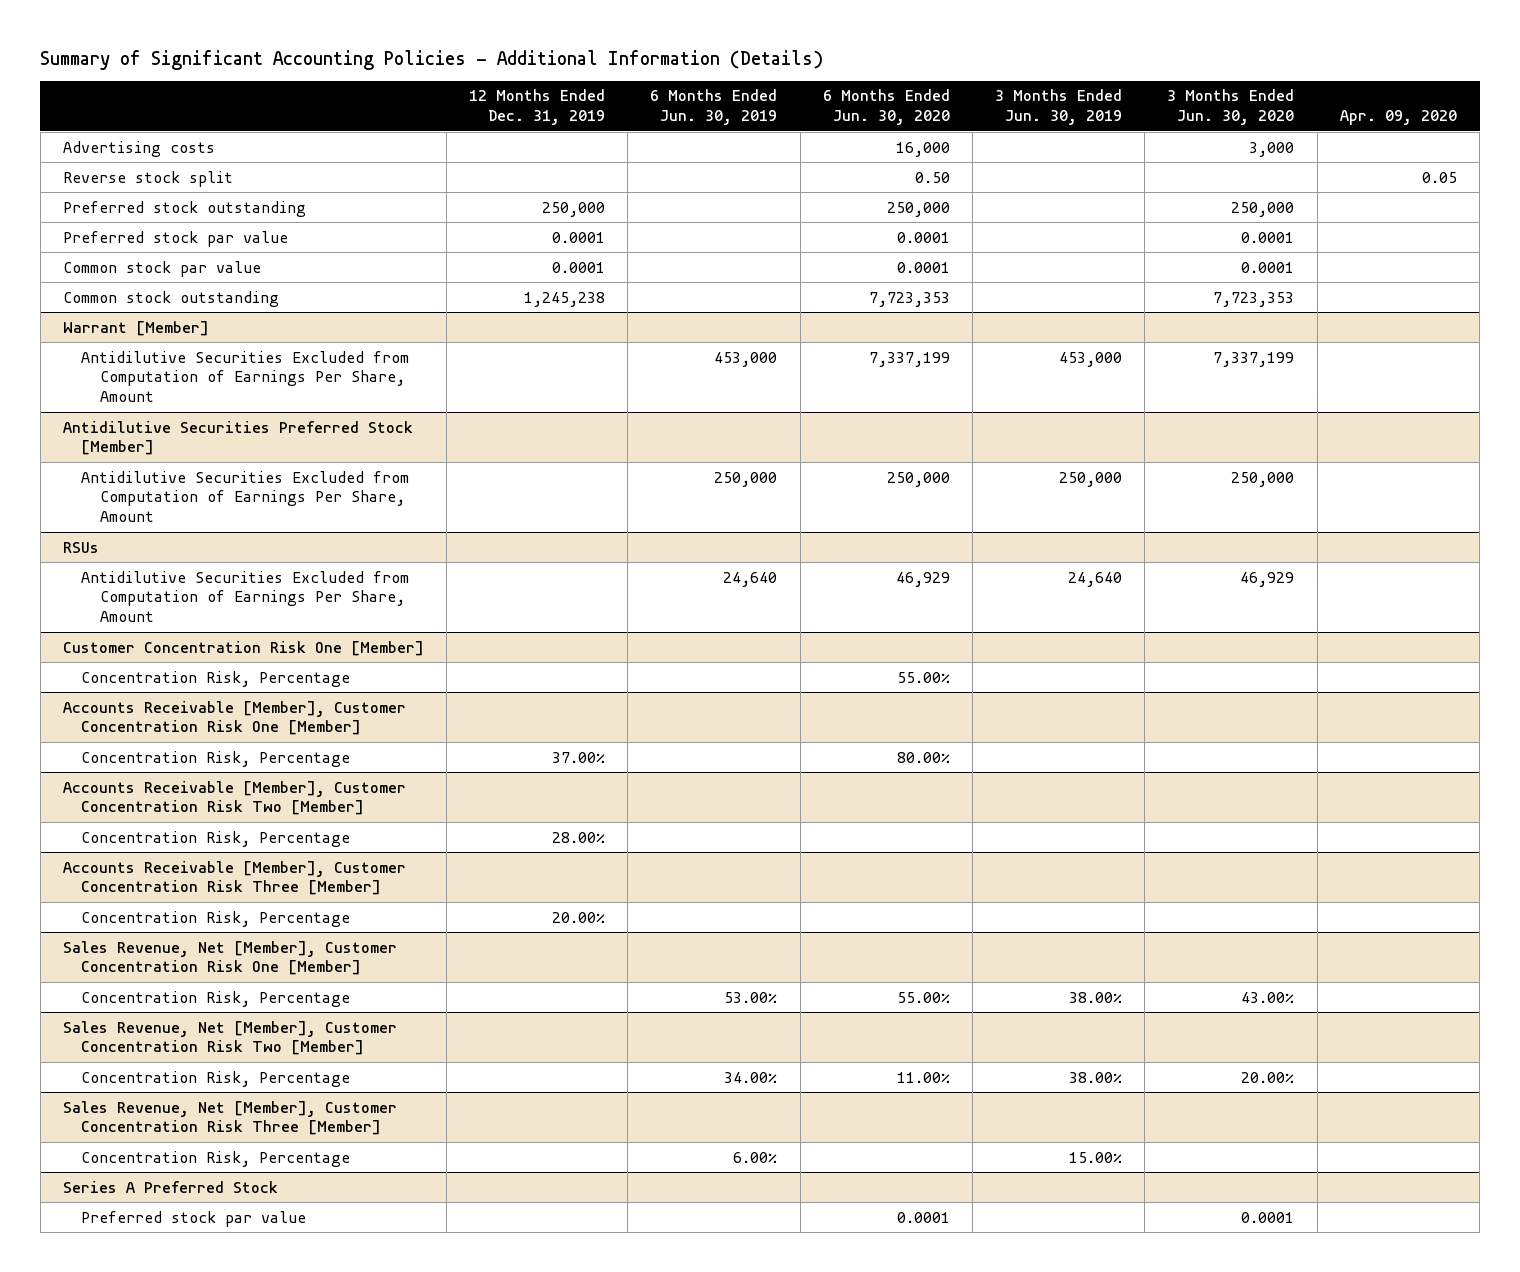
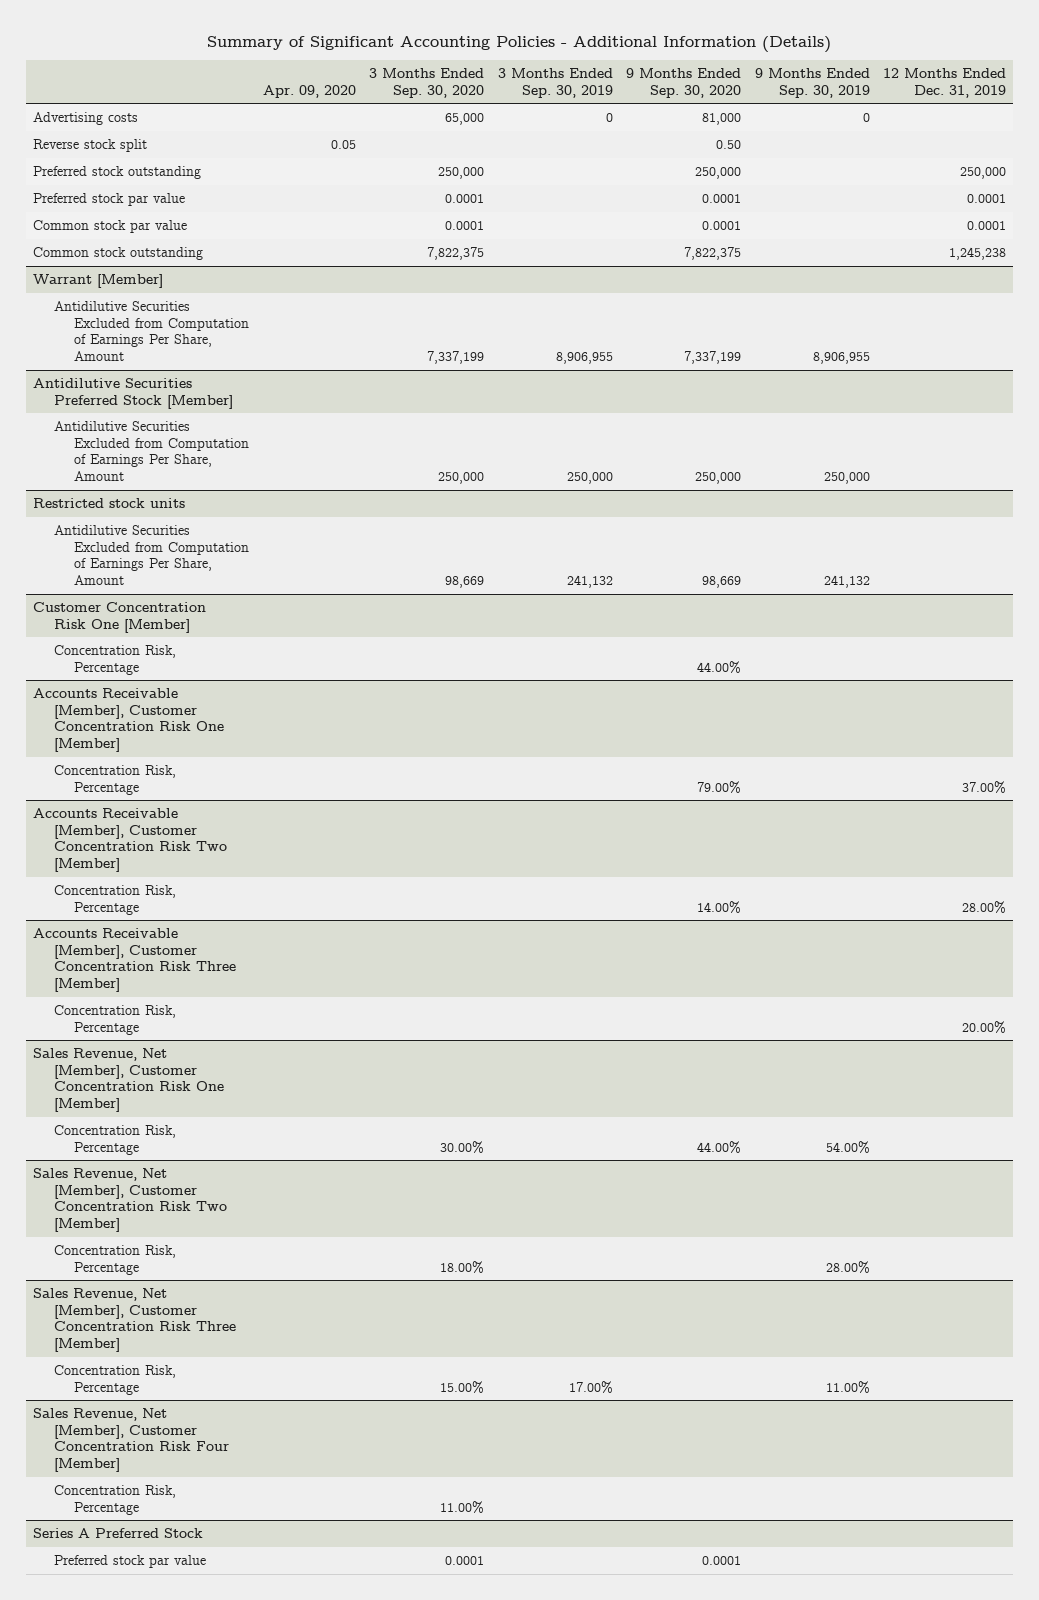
[650,89,778,126] 6 Months Ended Jun. 30, 2019 -> none
[822,89,950,126] 6 Months Ended Jun. 30, 2020 -> none
[995,89,1123,126] 3 Months Ended Jun. 30, 2019 -> none
[1167,89,1295,126] 3 Months Ended Jun. 30, 2020 -> none
none -> [369,67,485,98] 3 Months Ended Sep. 30, 2020
none -> [497,67,613,98] 3 Months Ended Sep. 30, 2019
none -> [626,67,742,98] 9 Months Ended Sep. 30, 2020
none -> [754,67,870,98] 9 Months Ended Sep. 30, 2019
[62,541,99,553] RSUs -> [32,497,185,508] Restricted stock units
none -> [32,1407,229,1472] Sales Revenue, Net [Member], Customer Concentration Risk Four [Member]
none -> [53,1484,176,1515] Concentration Risk, Percentage

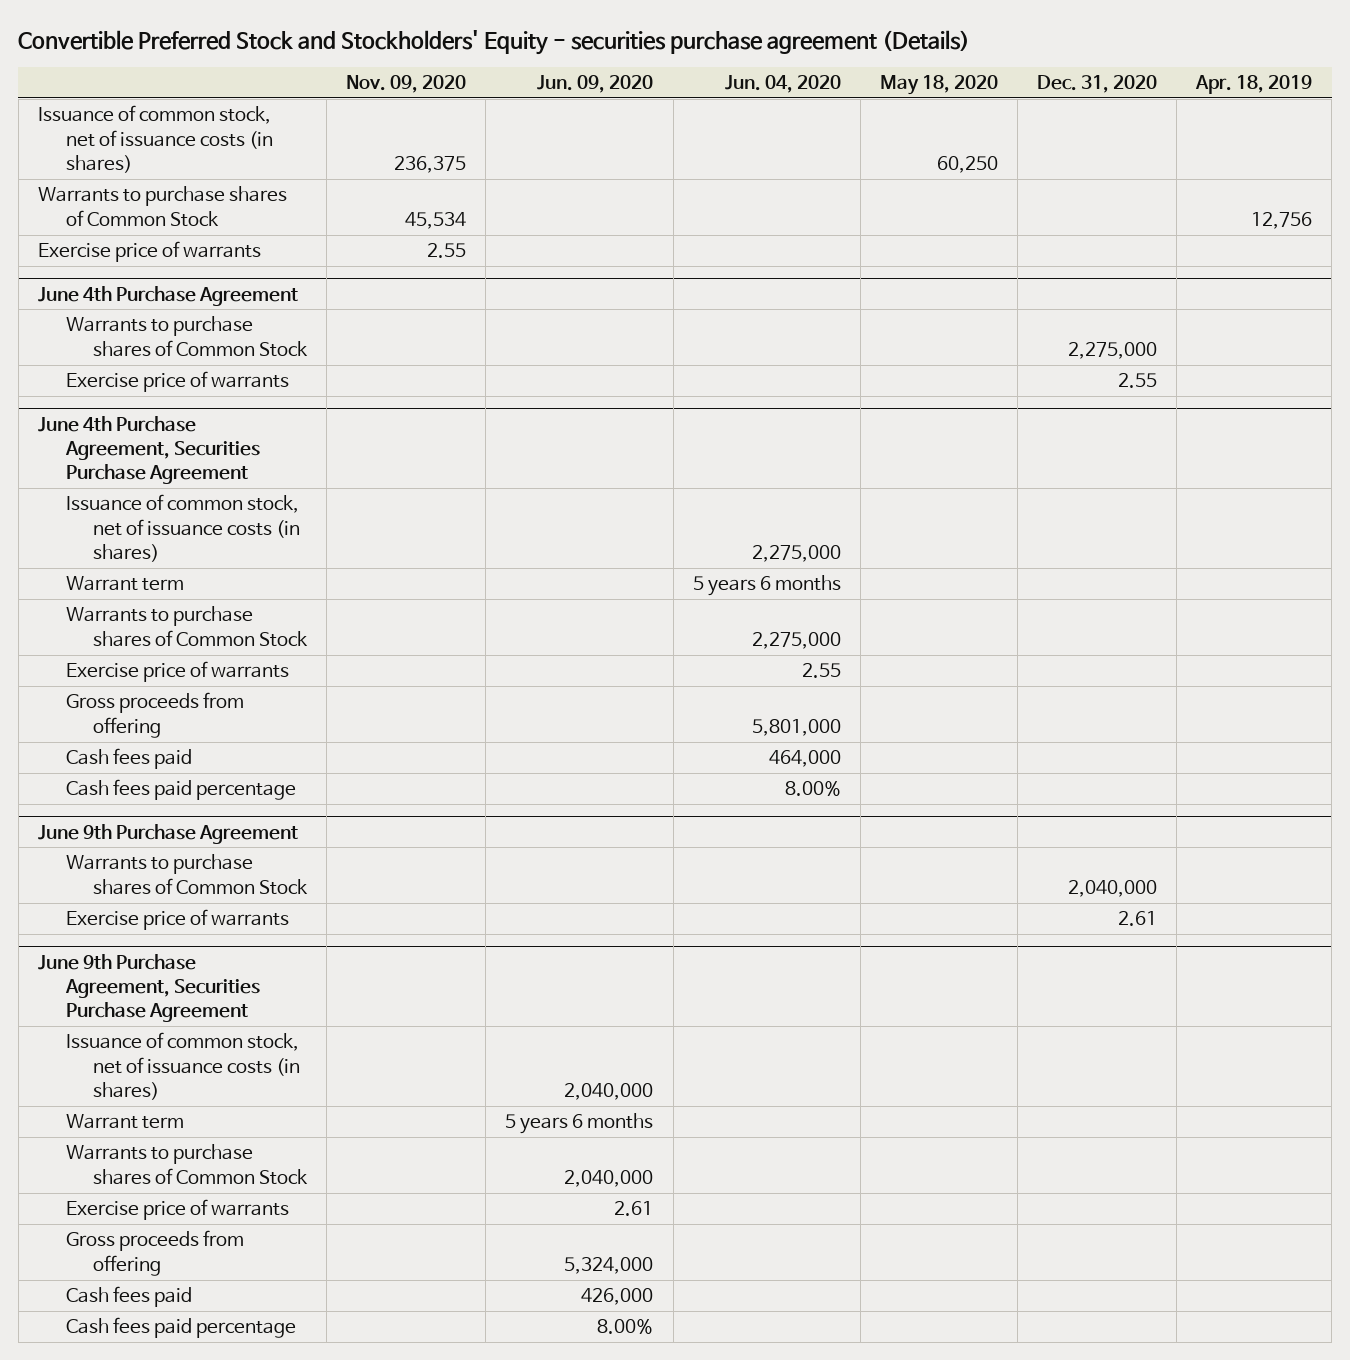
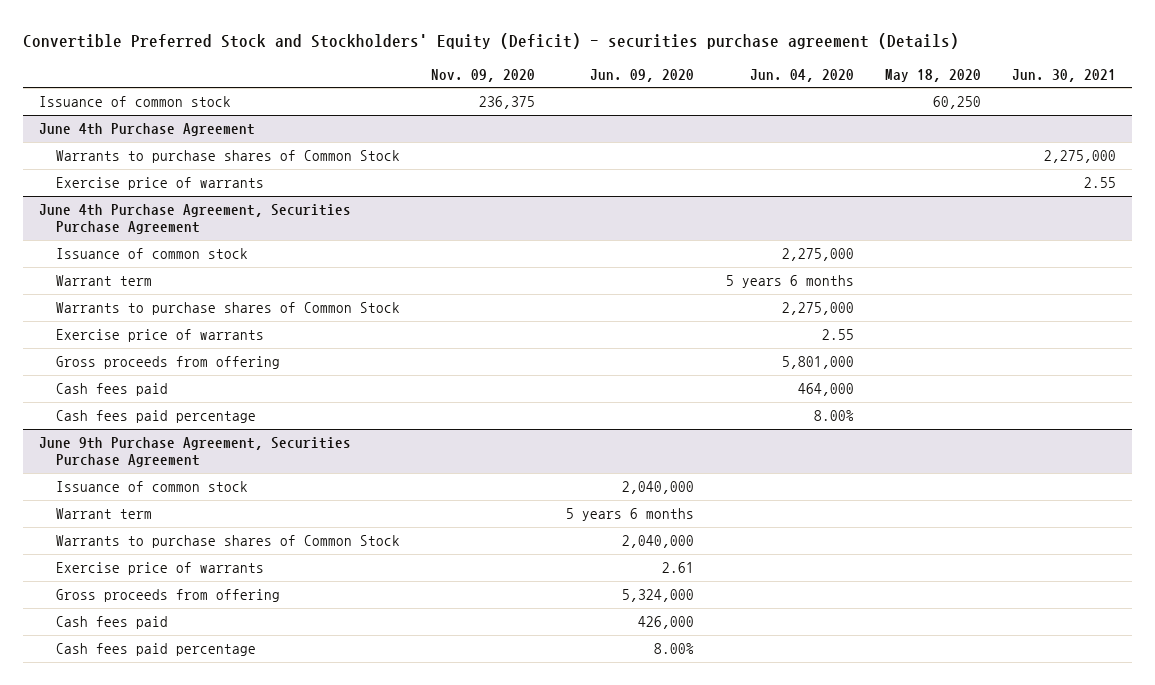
[18,29,971,55] Convertible Preferred Stock and Stockholders' Equity - securities purchase agreement (Details) -> [23,33,960,50] Convertible Preferred Stock and Stockholders' Equity (Deficit) - securities purchase agreement (Details)
[1036,75,1157,94] Dec. 31, 2020 -> none
[1195,75,1313,95] Apr. 18, 2019 -> none
none -> [1012,68,1117,82] Jun. 30, 2021
[38,186,288,227] Warrants to purchase shares of Common Stock -> none
[38,241,262,263] Exercise price of warrants -> none
[38,105,273,173] Issuance of common stock, net of issuance costs (in shares) -> [39,95,232,107] Issuance of common stock
[65,494,301,562] Issuance of common stock, net of issuance costs (in shares) -> [56,247,249,259] Issuance of common stock
[38,823,299,844] June 9th Purchase Agreement -> none
[65,854,309,895] Warrants to purchase shares of Common Stock -> none
[65,909,289,931] Exercise price of warrants -> none
[65,1032,301,1100] Issuance of common stock, net of issuance costs (in shares) -> [56,480,249,492] Issuance of common stock

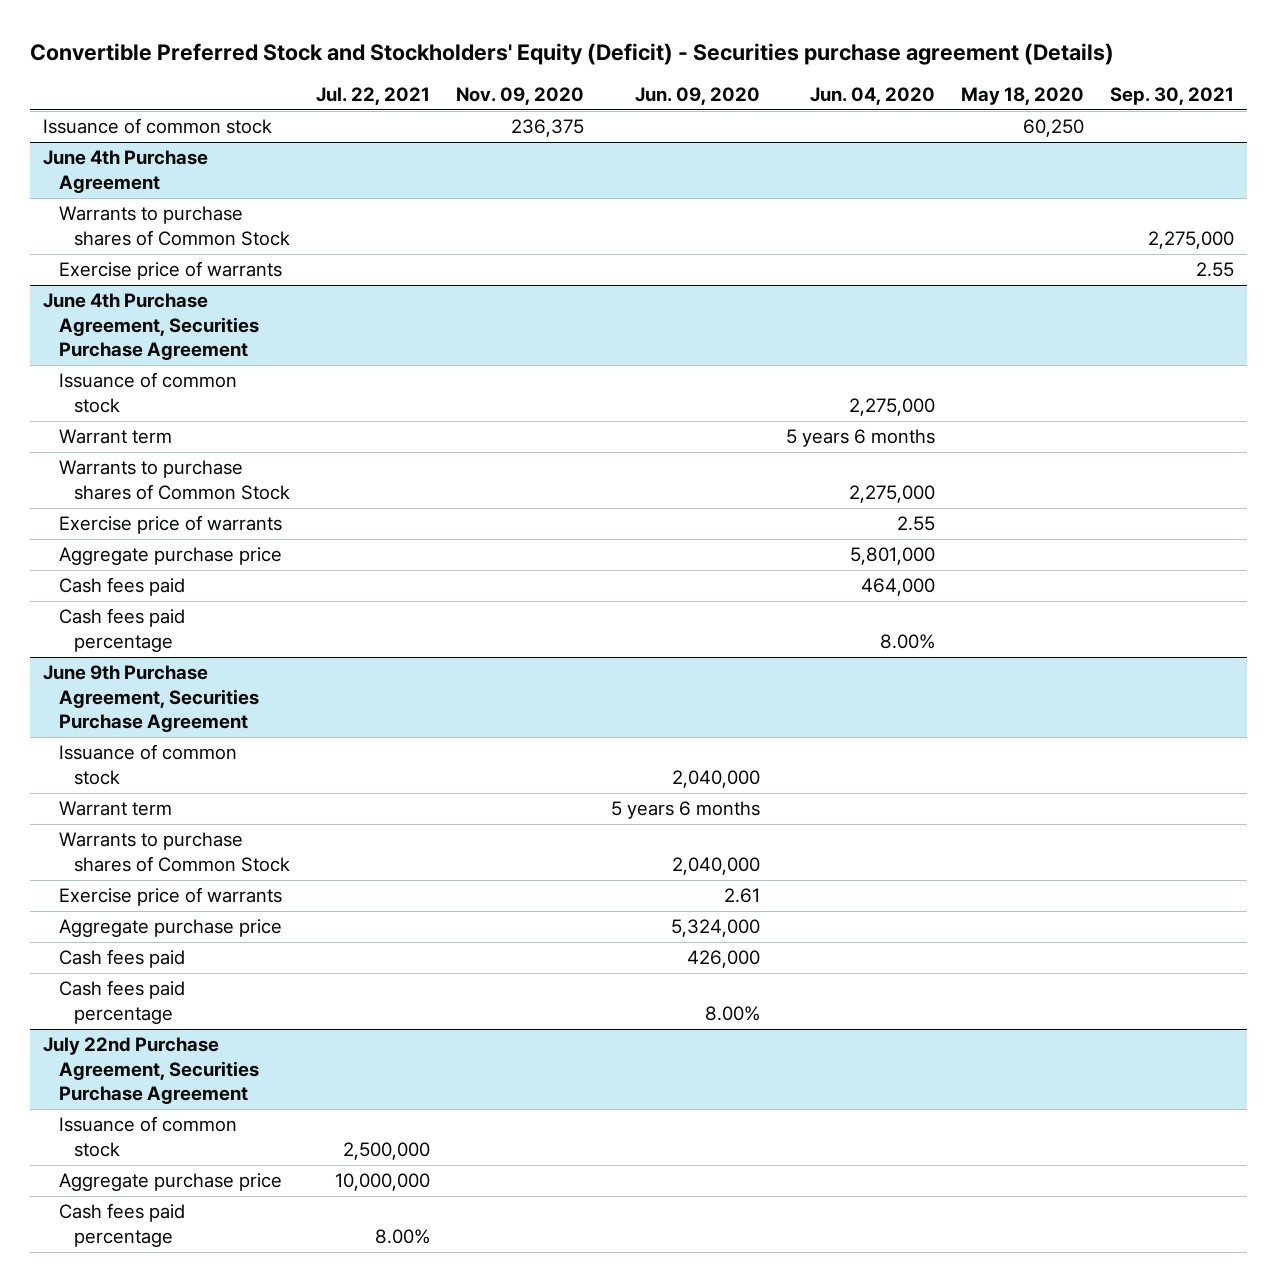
[23,33,960,50] Convertible Preferred Stock and Stockholders' Equity (Deficit) - securities purchase agreement (Details) -> [30,42,1115,65] Convertible Preferred Stock and Stockholders' Equity (Deficit) - Securities purchase agreement (Details)
[1012,68,1117,82] Jun. 30, 2021 -> none
none -> [316,87,431,106] Jul. 22, 2021
none -> [1109,87,1234,106] Sep. 30, 2021
[56,355,281,369] Gross proceeds from offering -> [58,547,282,566] Aggregate purchase price
[56,588,281,602] Gross proceeds from offering -> [58,919,282,938] Aggregate purchase price
none -> [43,1037,259,1104] July 22nd Purchase Agreement, Securities Purchase Agreement
none -> [58,1116,237,1157] Issuance of common stock
none -> [58,1173,282,1192] Aggregate purchase price
none -> [58,1203,185,1247] Cash fees paid percentage

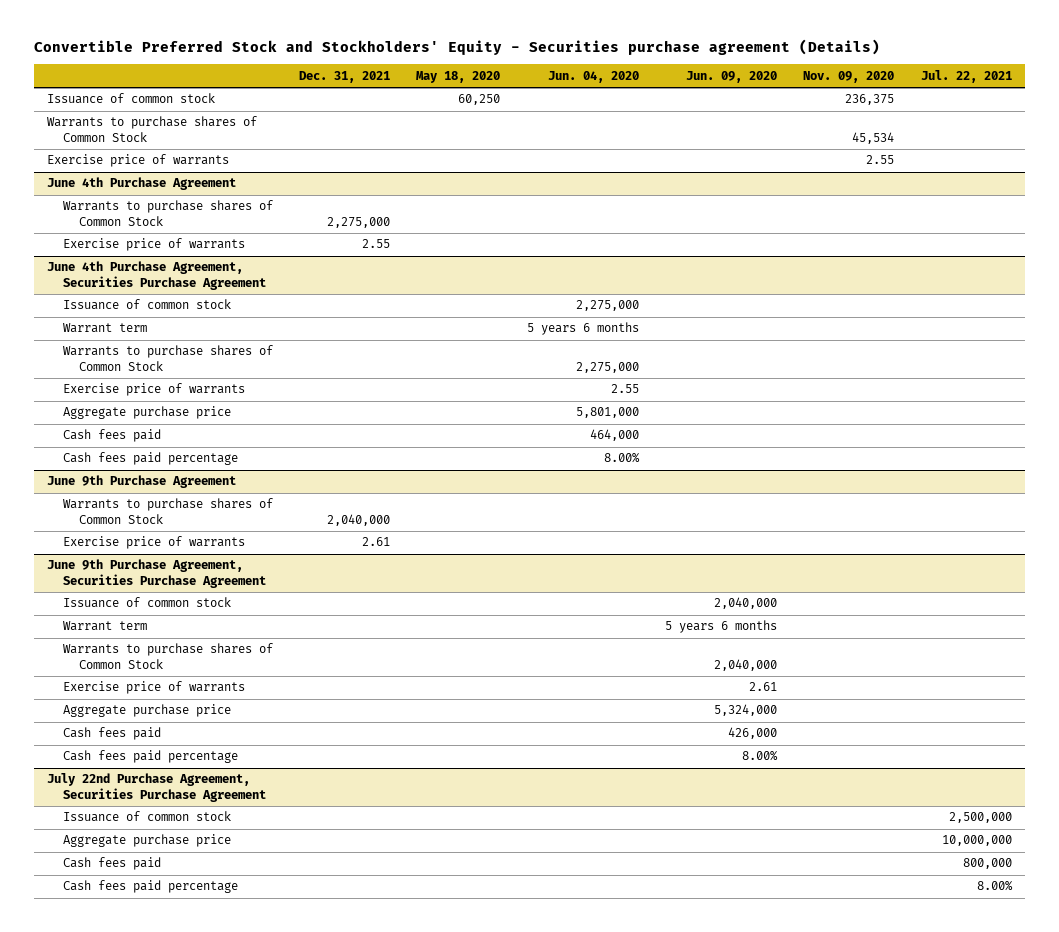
[30,42,1115,65] Convertible Preferred Stock and Stockholders' Equity (Deficit) - Securities purchase agreement (Details) -> [33,39,880,56] Convertible Preferred Stock and Stockholders' Equity - Securities purchase agreement (Details)
[1109,87,1234,106] Sep. 30, 2021 -> none
none -> [299,70,391,83] Dec. 31, 2021
none -> [46,116,257,142] Warrants to purchase shares of Common Stock
none -> [46,154,229,168] Exercise price of warrants
none -> [46,475,236,489] June 9th Purchase Agreement
none -> [62,498,273,524] Warrants to purchase shares of Common Stock
none -> [62,536,245,550] Exercise price of warrants
none -> [62,857,161,871] Cash fees paid

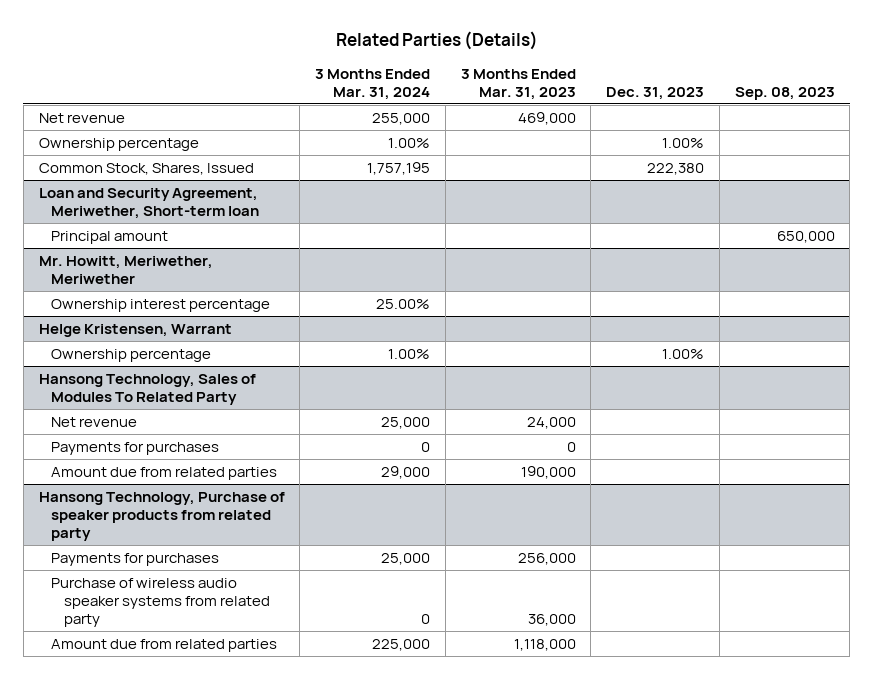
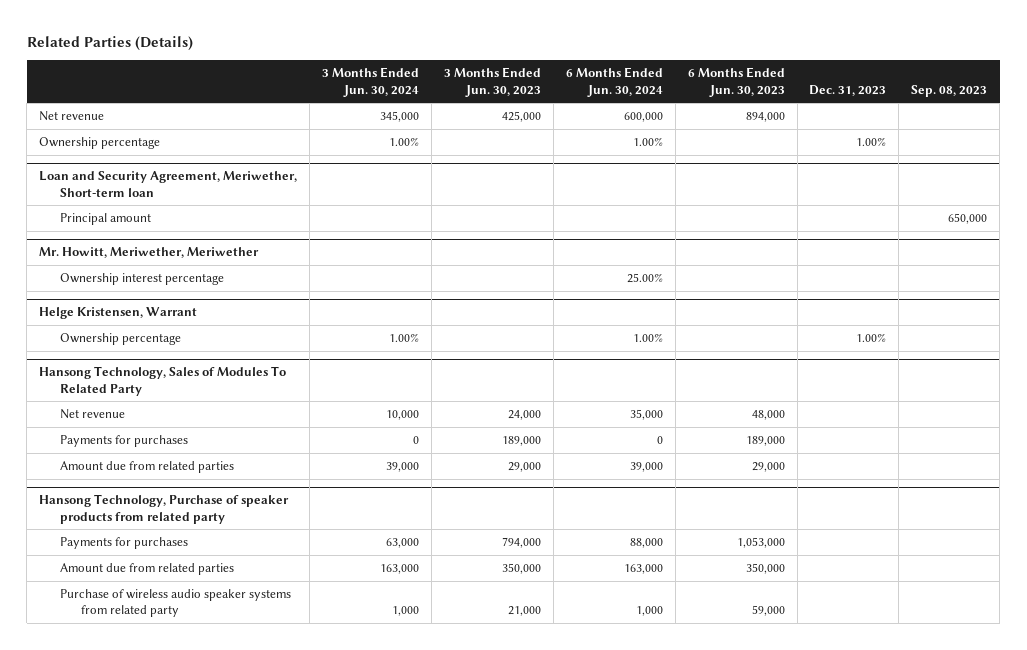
[315,68,431,100] 3 Months Ended Mar. 31, 2024 -> none
[460,68,576,100] 3 Months Ended Mar. 31, 2023 -> none
none -> [322,67,420,97] 3 Months Ended Jun. 30, 2024
none -> [443,67,541,97] 3 Months Ended Jun. 30, 2023
none -> [565,67,663,97] 6 Months Ended Jun. 30, 2024
none -> [687,67,785,97] 6 Months Ended Jun. 30, 2023
[38,162,254,175] Common Stock, Shares, Issued -> none
[51,577,270,627] Purchase of wireless audio speaker systems from related party -> [60,589,292,618] Purchase of wireless audio speaker systems from related party

